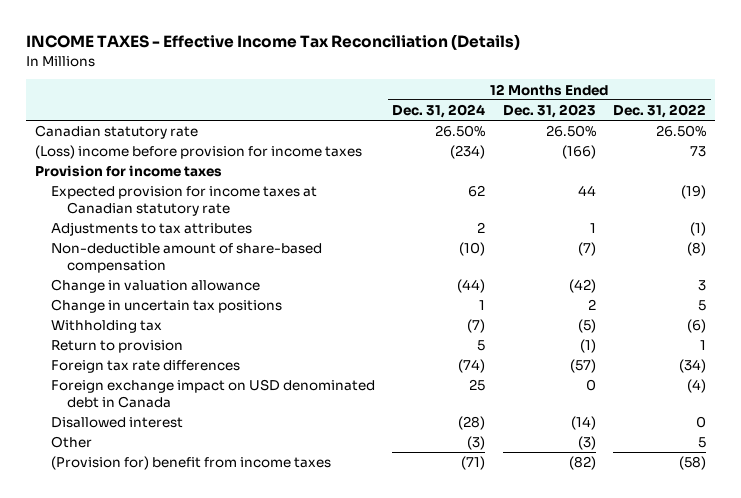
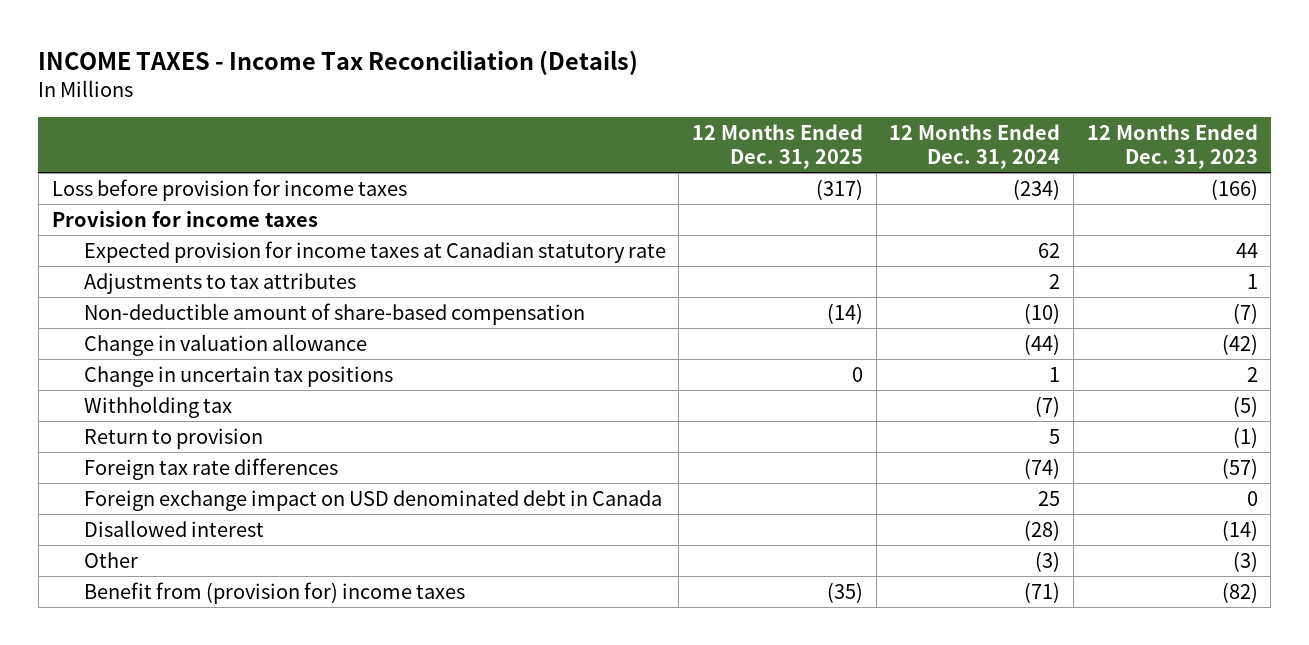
[26,34,521,51] INCOME TAXES - Effective Income Tax Reconciliation (Details) -> [38,49,639,75] INCOME TAXES - Income Tax Reconciliation (Details)
[613,104,707,119] Dec. 31, 2022 -> none
none -> [692,124,864,170] 12 Months Ended Dec. 31, 2025
[35,125,199,140] Canadian statutory rate -> none
[35,145,363,160] (Loss) income before provision for income taxes -> [51,178,407,201] Loss before provision for income taxes
[50,456,331,471] (Provision for) benefit from income taxes -> [83,581,465,604] Benefit from (provision for) income taxes

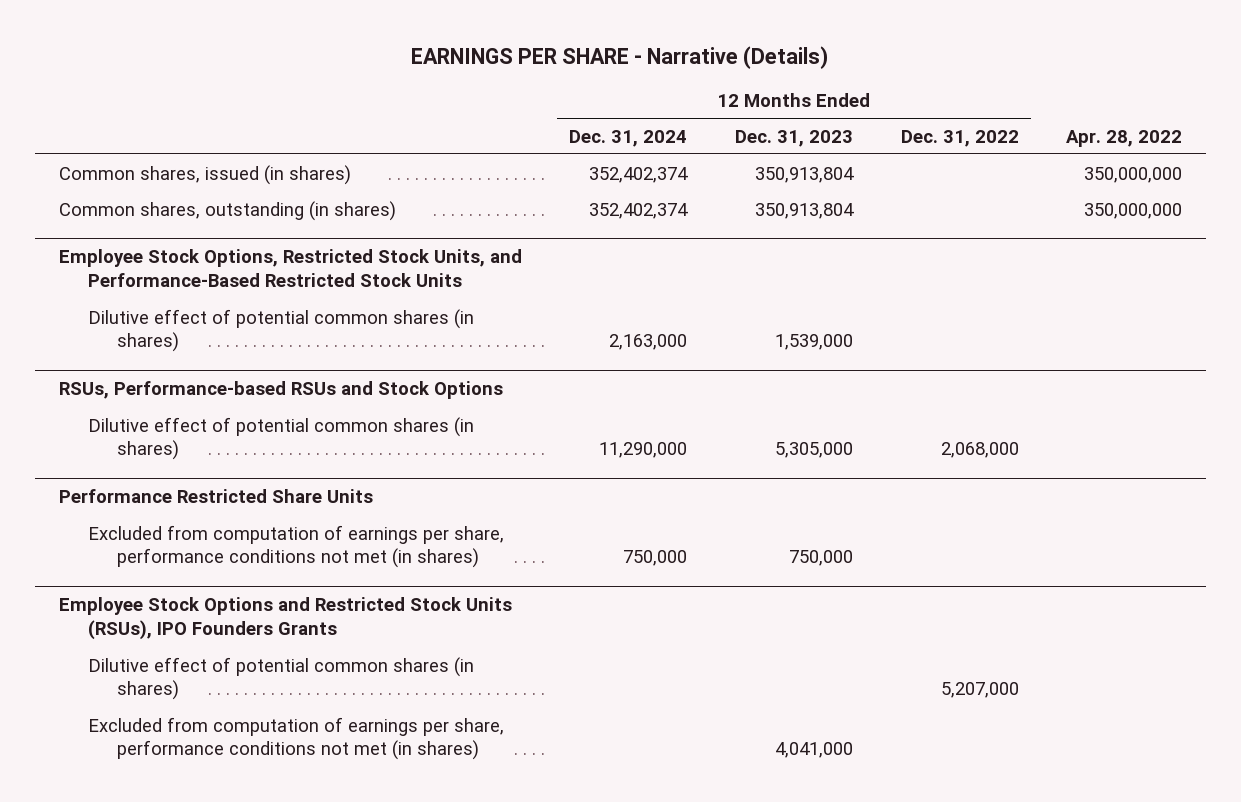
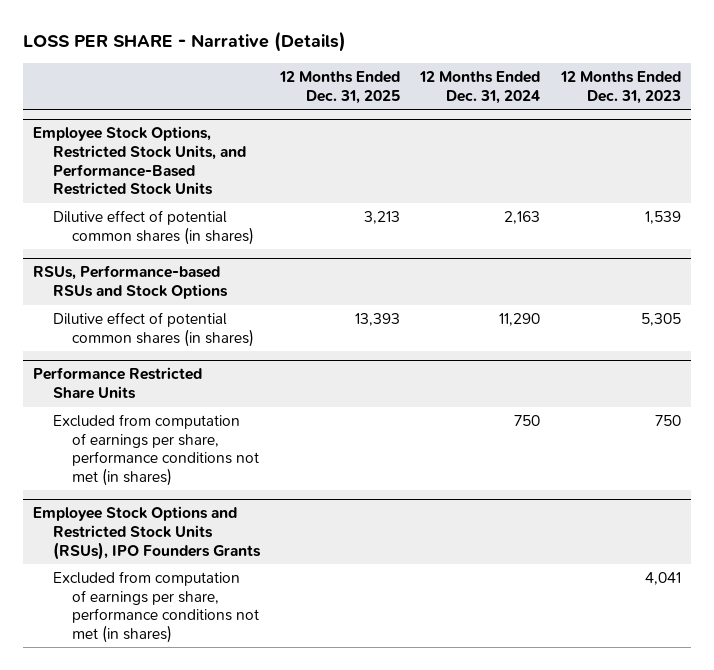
[411,45,829,69] EARNINGS PER SHARE - Narrative (Details) -> [23,31,347,53] LOSS PER SHARE - Narrative (Details)
[900,129,1019,147] Dec. 31, 2022 -> none
[1066,129,1183,147] Apr. 28, 2022 -> none
none -> [278,71,400,104] 12 Months Ended Dec. 31, 2025
[58,164,351,185] Common shares, issued (in shares) -> none
[58,200,396,221] Common shares, outstanding (in shares) -> none
[609,334,688,351] 2,163,000 -> [504,211,541,225] 2,163
[774,334,853,351] 1,539,000 -> [644,211,681,225] 1,539
[599,442,688,459] 11,290,000 -> [499,313,541,327] 11,290
[774,442,853,459] 5,305,000 -> [640,313,681,327] 5,305
[623,550,688,567] 750,000 -> [514,415,541,427] 750
[788,550,853,567] 750,000 -> [654,415,681,427] 750
[87,656,474,701] Dilutive effect of potential common shares (in shares) -> none
[774,742,853,759] 4,041,000 -> [644,572,681,586] 4,041

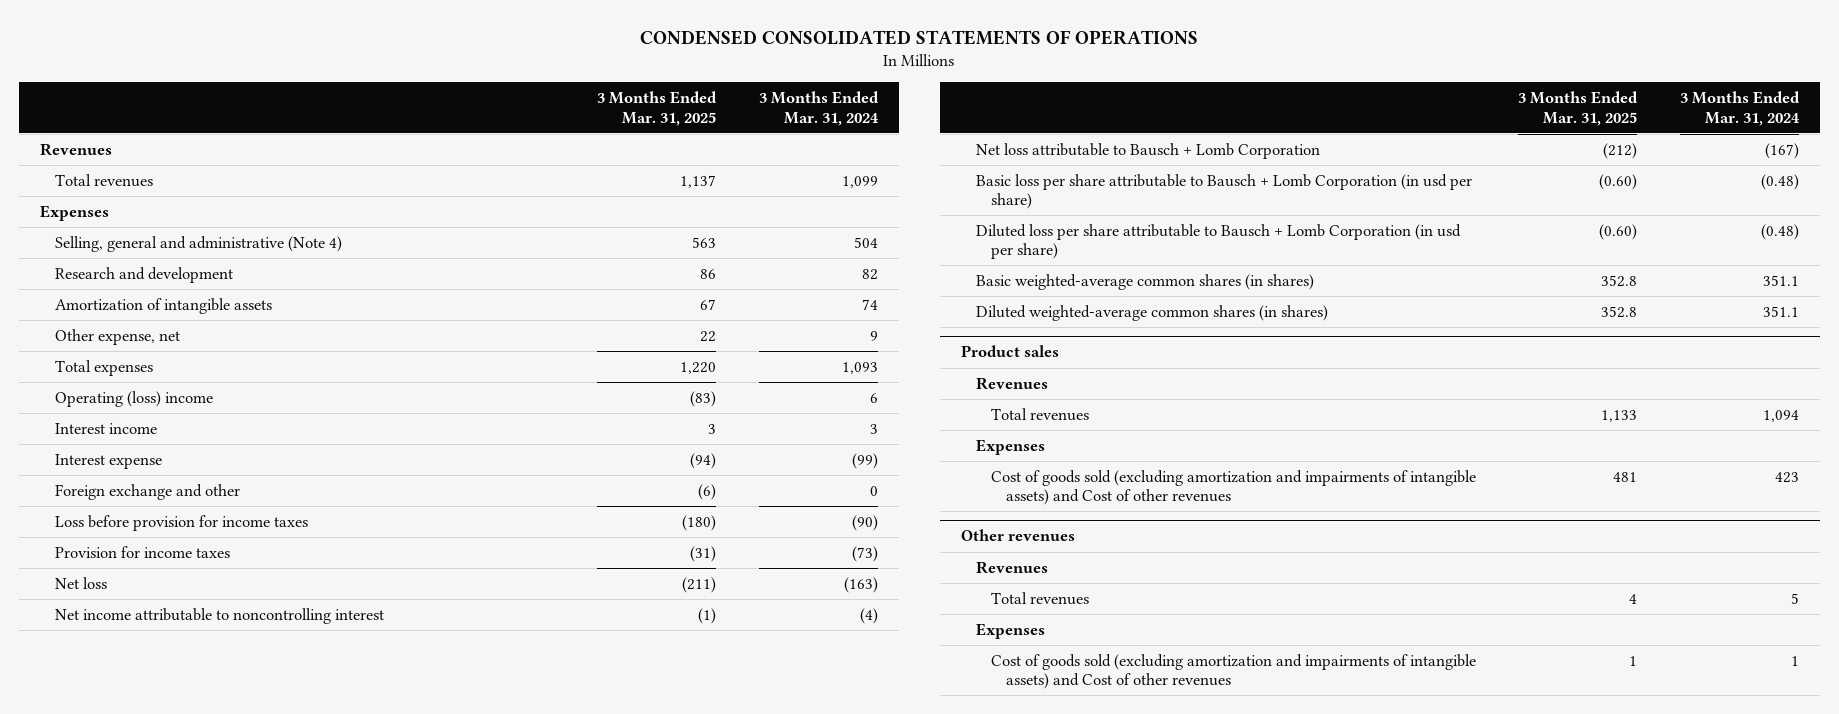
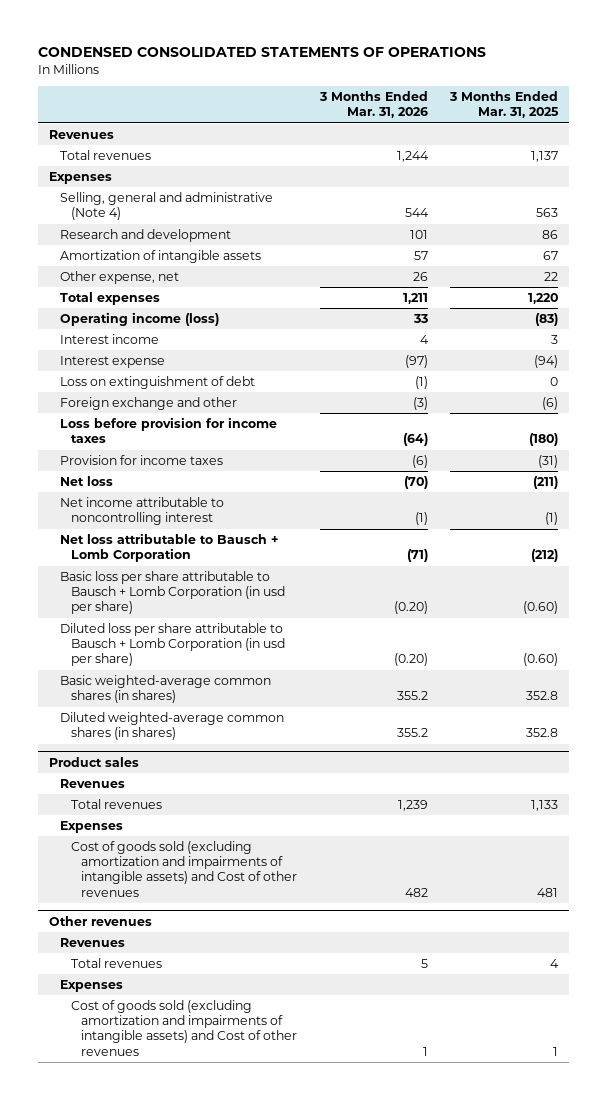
[758,91,879,126] 3 Months Ended Mar. 31, 2024 -> none
none -> [318,90,428,119] 3 Months Ended Mar. 31, 2026
[54,390,213,407] Operating (loss) income -> [59,311,219,326] Operating income (loss)
none -> [59,375,255,389] Loss on extinguishment of debt

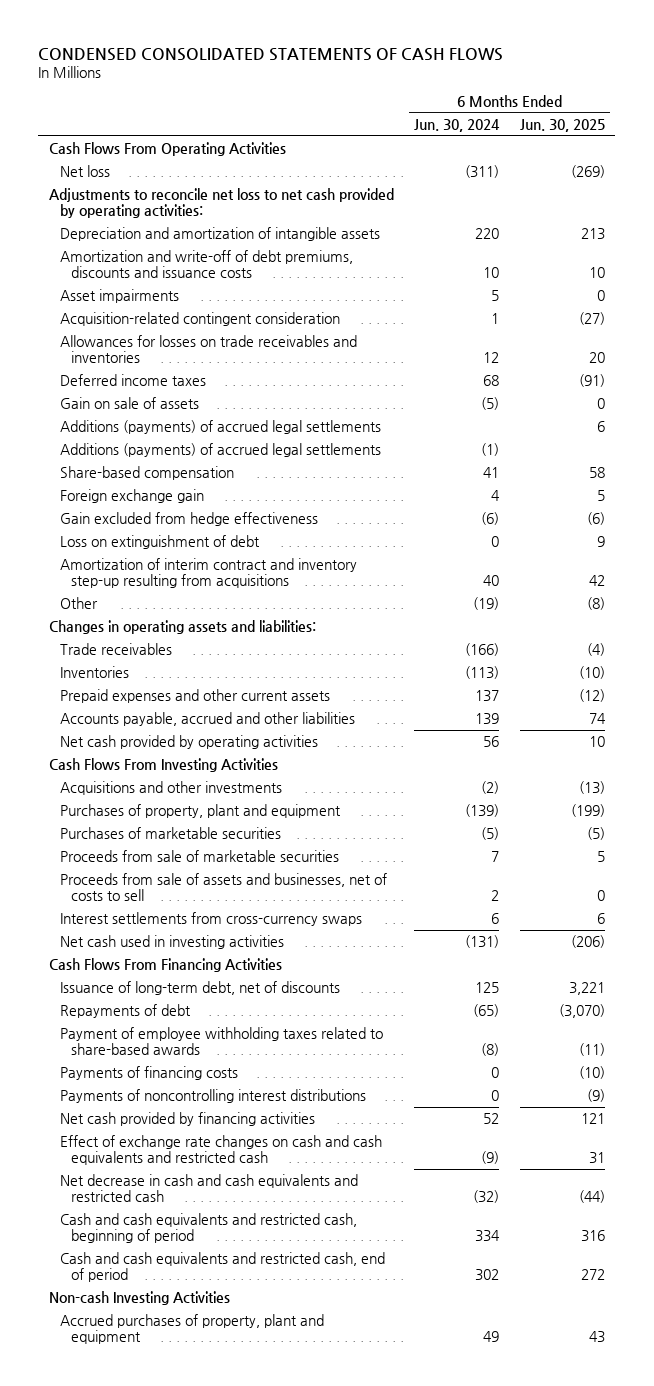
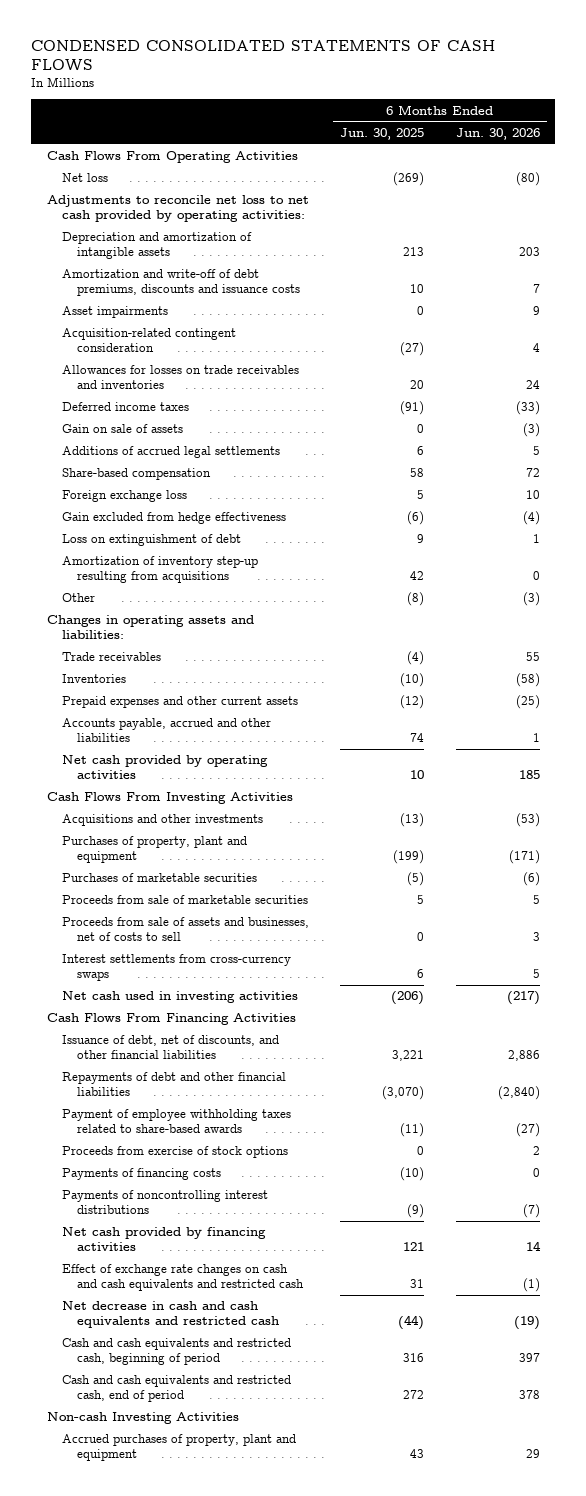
[414,118,501,132] Jun. 30, 2024 -> none
none -> [455,127,540,140] Jun. 30, 2026
[59,443,381,458] Additions (payments) of accrued legal settlements -> none
[59,420,381,435] Additions (payments) of accrued legal settlements -> [62,446,281,459] Additions of accrued legal settlements
[59,489,204,504] Foreign exchange gain -> [62,490,188,503] Foreign exchange loss
[59,558,357,589] Amortization of interim contract and inventory step-up resulting from acquisitions -> [62,556,259,584] Amortization of inventory step-up resulting from acquisitions
[59,981,340,996] Issuance of long-term debt, net of discounts -> [62,1035,280,1060] Issuance of debt, net of discounts, and other financial liabilities
[59,1004,191,1019] Repayments of debt -> [62,1072,287,1097] Repayments of debt and other financial liabilities
none -> [62,1146,289,1159] Proceeds from exercise of stock options

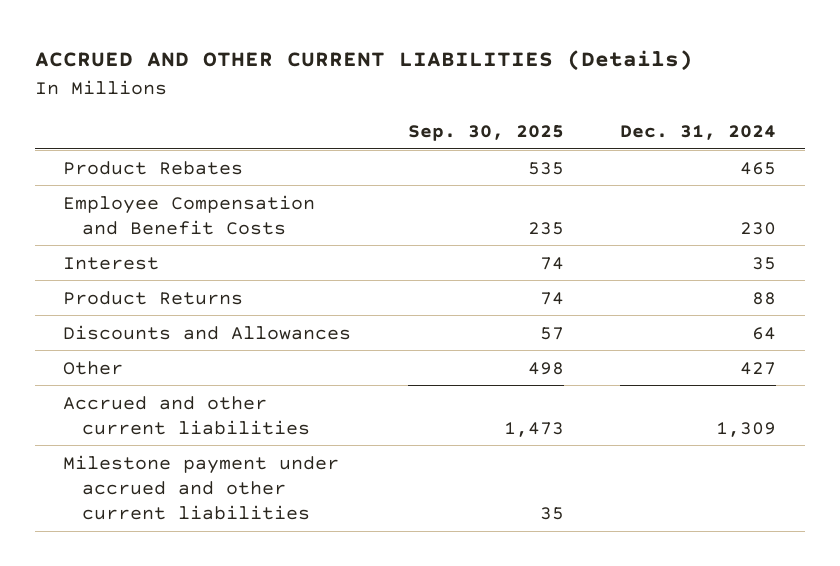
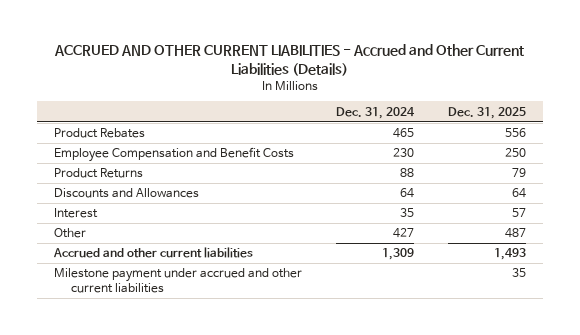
[35,50,694,72] ACCRUED AND OTHER CURRENT LIABILITIES (Details) -> [53,44,524,76] ACCRUED AND OTHER CURRENT LIABILITIES - Accrued and Other Current Liabilities (Details)
[407,125,564,142] Sep. 30, 2025 -> none
none -> [447,106,526,119] Dec. 31, 2025
[63,256,160,270] Interest -> [53,208,98,219] Interest

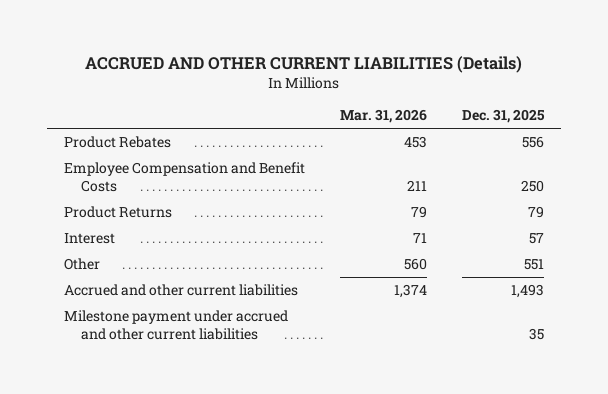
[53,44,524,76] ACCRUED AND OTHER CURRENT LIABILITIES - Accrued and Other Current Liabilities (Details) -> [85,56,523,74] ACCRUED AND OTHER CURRENT LIABILITIES (Details)
[335,106,415,119] Dec. 31, 2024 -> none
none -> [340,109,428,124] Mar. 31, 2026
[53,188,199,199] Discounts and Allowances -> none
[504,228,526,239] 487 -> [523,258,544,270] 551

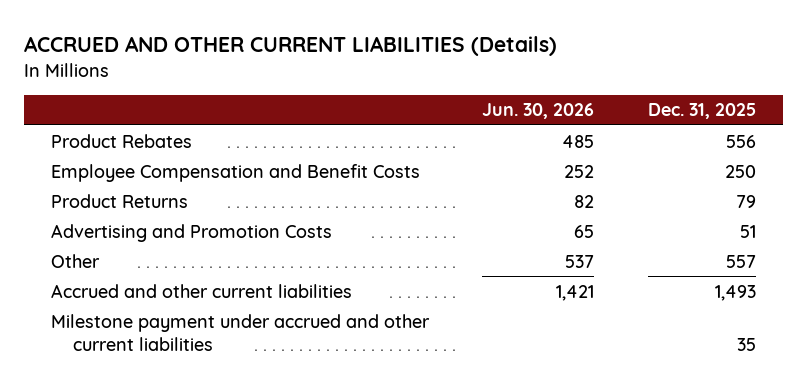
[340,109,428,124] Mar. 31, 2026 -> none
none -> [482,103,595,120] Jun. 30, 2026
[64,232,116,244] Interest -> none
none -> [50,223,332,242] Advertising and Promotion Costs
[523,258,544,270] 551 -> [726,254,757,268] 557

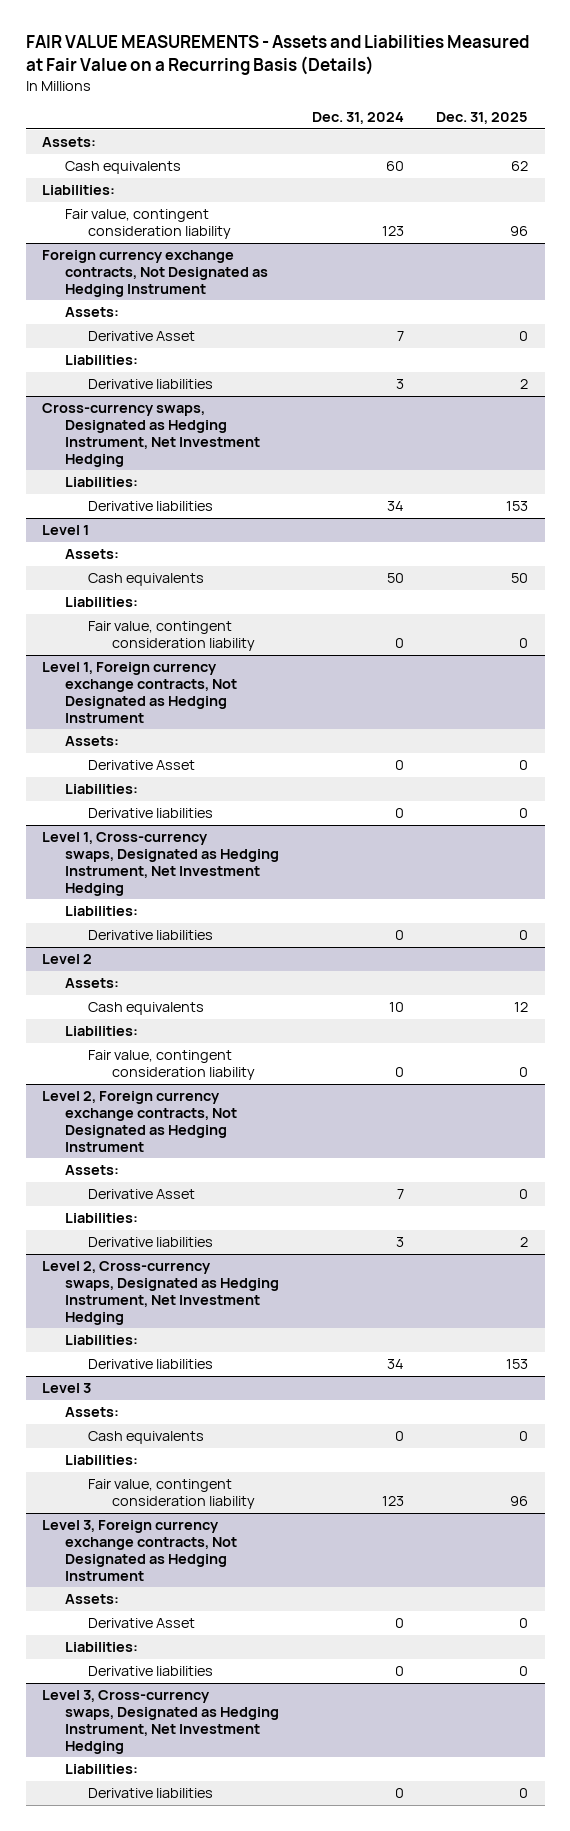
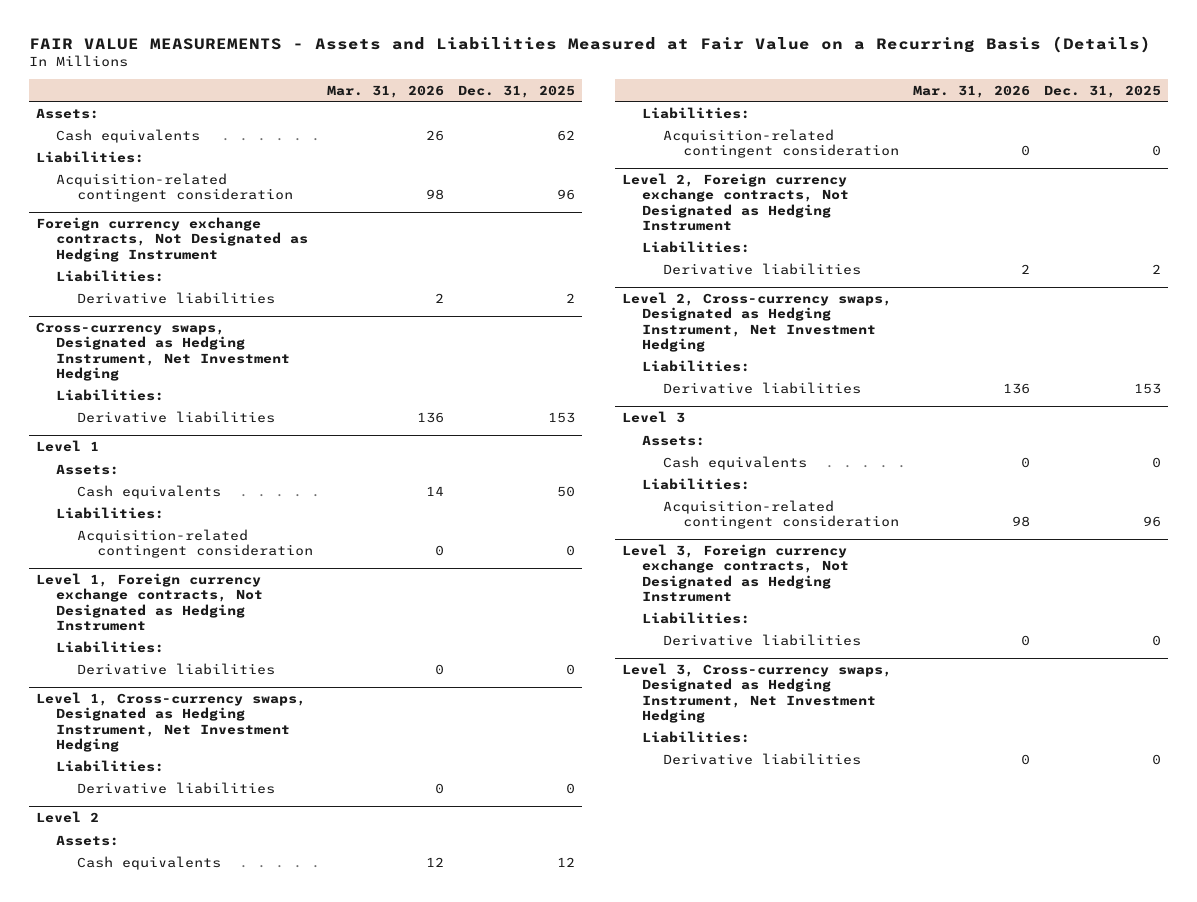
[311,112,404,125] Dec. 31, 2024 -> none
none -> [327,84,445,98] Mar. 31, 2026
[65,209,232,240] Fair value, contingent consideration liability -> [56,172,293,202] Acquisition-related contingent consideration
[65,307,120,318] Assets: -> none
[88,331,196,342] Derivative Asset -> none
[88,621,255,652] Fair value, contingent consideration liability -> [76,528,314,558] Acquisition-related contingent consideration
[65,736,120,747] Assets: -> none
[88,760,196,771] Derivative Asset -> none
[88,1050,255,1081] Fair value, contingent consideration liability -> [662,128,900,158] Acquisition-related contingent consideration
[65,1165,120,1176] Assets: -> none
[88,1189,196,1200] Derivative Asset -> none
[88,1479,255,1510] Fair value, contingent consideration liability -> [662,499,900,529] Acquisition-related contingent consideration
[65,1594,120,1605] Assets: -> none
[88,1618,196,1629] Derivative Asset -> none

